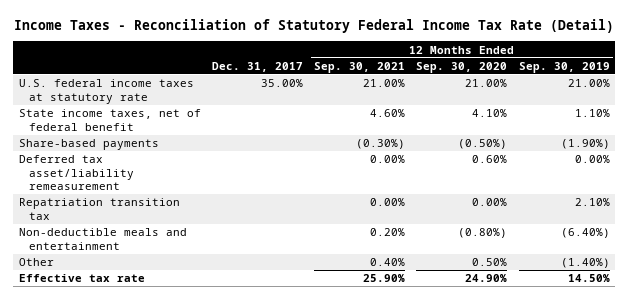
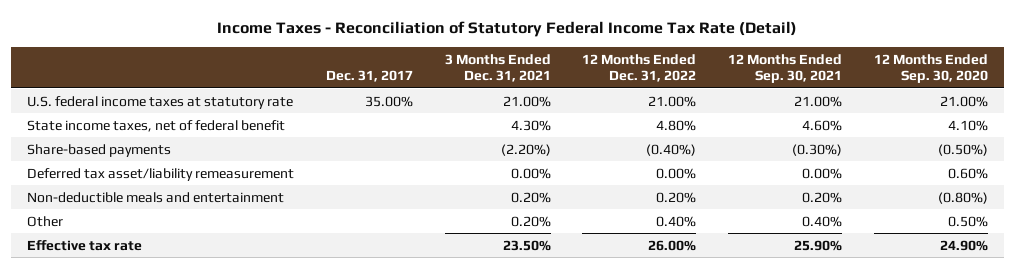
[518,61,610,73] Sep. 30, 2019 -> none
none -> [444,53,551,83] 3 Months Ended Dec. 31, 2021
none -> [582,53,697,83] 12 Months Ended Dec. 31, 2022
[18,198,180,220] Repatriation transition tax -> none

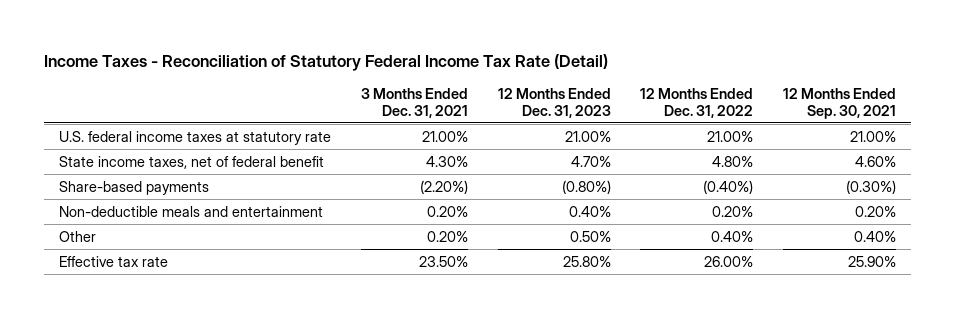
[325,70,413,83] Dec. 31, 2017 -> none
[873,53,988,84] 12 Months Ended Sep. 30, 2020 -> none
none -> [497,87,611,118] 12 Months Ended Dec. 31, 2023
[27,167,295,181] Deferred tax asset/liability remeasurement -> none

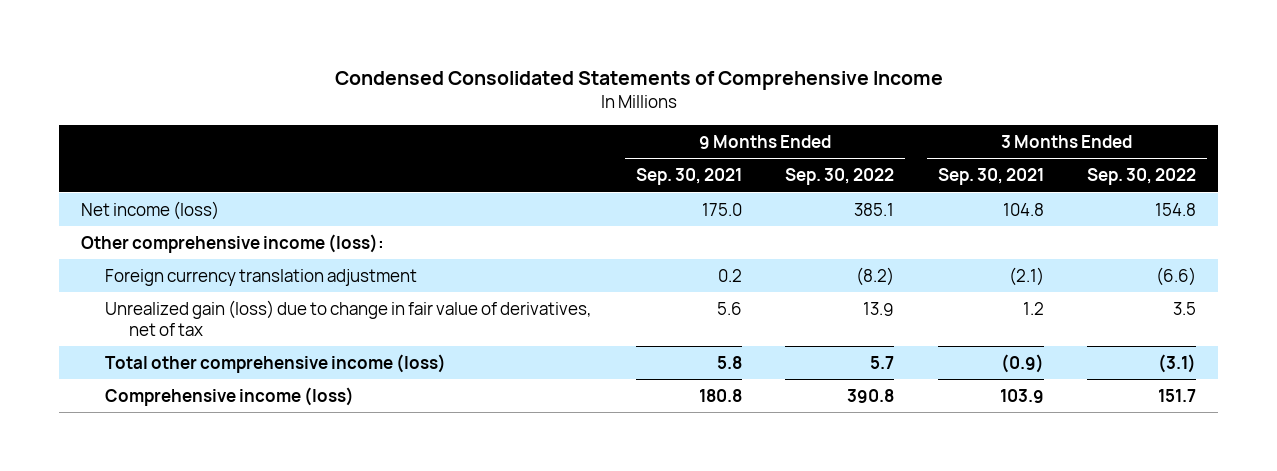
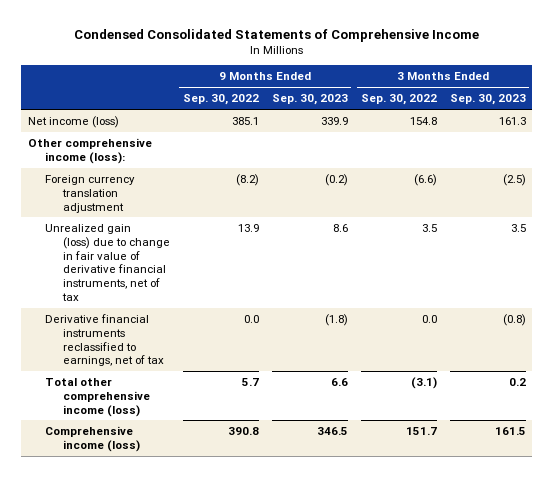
[635,168,742,186] Sep. 30, 2021 -> none
[937,168,1044,186] Sep. 30, 2021 -> none
none -> [271,94,348,106] Sep. 30, 2023
none -> [449,94,526,106] Sep. 30, 2023
[104,299,592,336] Unrealized gain (loss) due to change in fair value of derivatives, net of tax -> [45,223,170,301] Unrealized gain (loss) due to change in fair value of derivative financial instruments, net of tax
none -> [45,313,164,367] Derivative financial instruments reclassified to earnings, net of tax

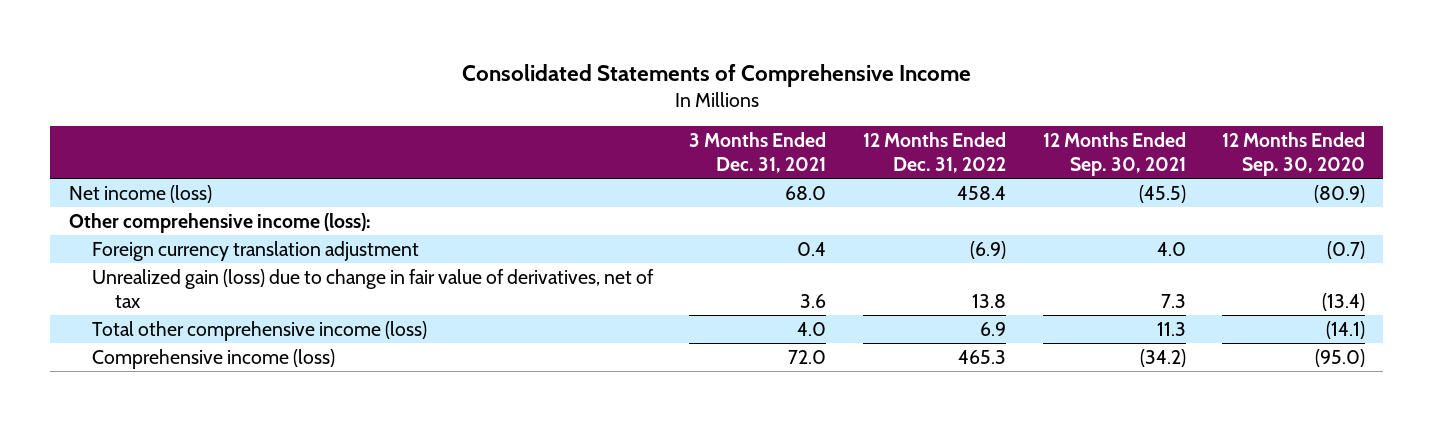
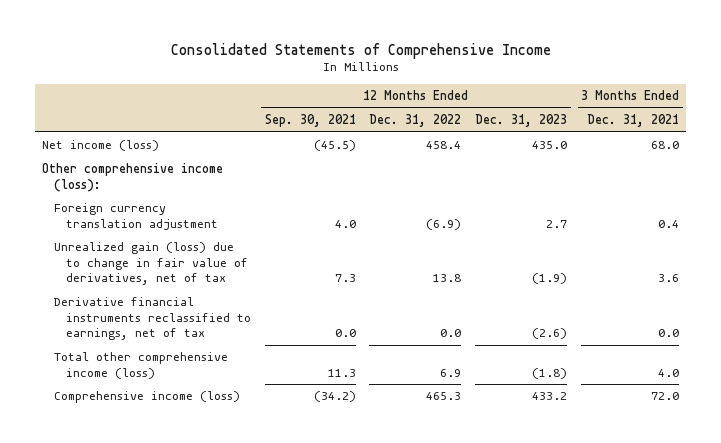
[1222,132,1366,176] 12 Months Ended Sep. 30, 2020 -> none
none -> [475,113,568,127] Dec. 31, 2023
none -> [53,297,251,340] Derivative financial instruments reclassified to earnings, net of tax

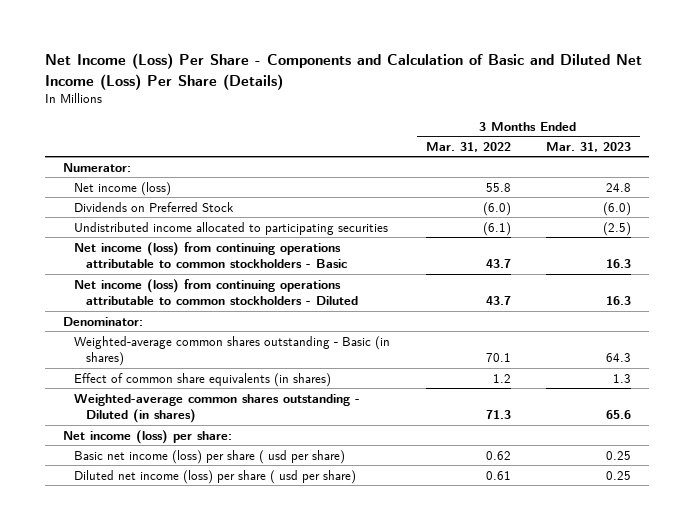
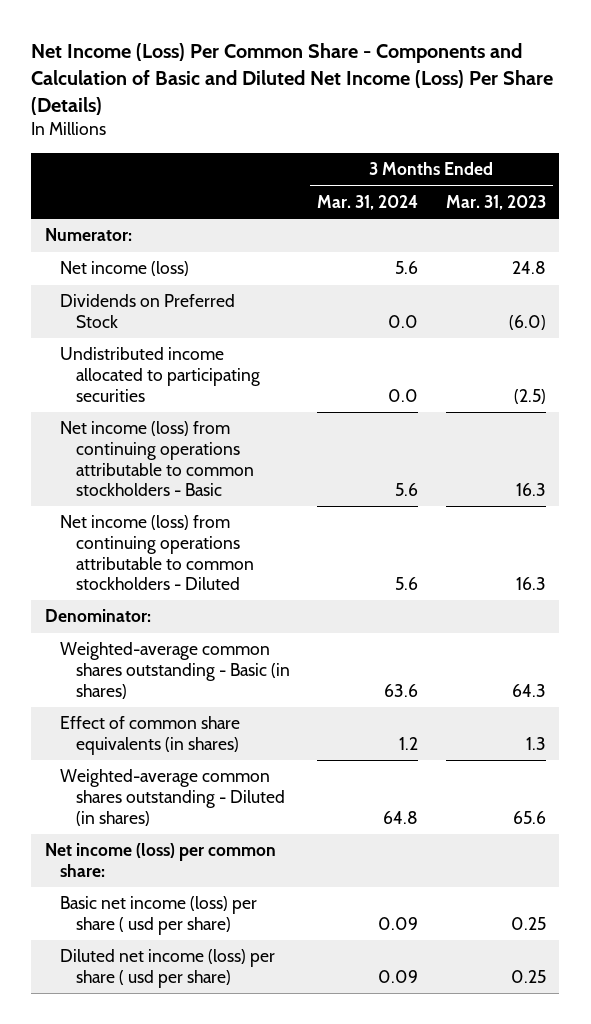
[45,53,643,90] Net Income (Loss) Per Share - Components and Calculation of Basic and Diluted Net Income (Loss) Per Share (Details) -> [31,43,554,115] Net Income (Loss) Per Common Share - Components and Calculation of Basic and Diluted Net Income (Loss) Per Share (Details)
[425,141,511,152] Mar. 31, 2022 -> none
none -> [317,195,419,211] Mar. 31, 2024
[62,429,232,444] Net income (loss) per share: -> [44,843,276,878] Net income (loss) per common share:

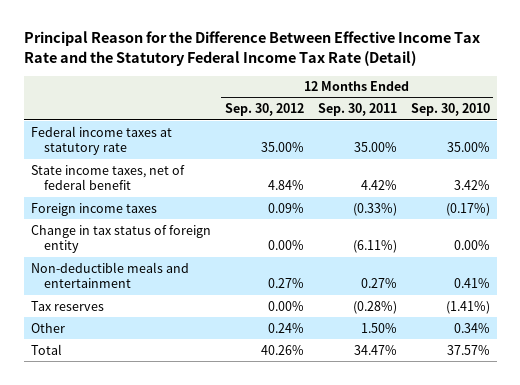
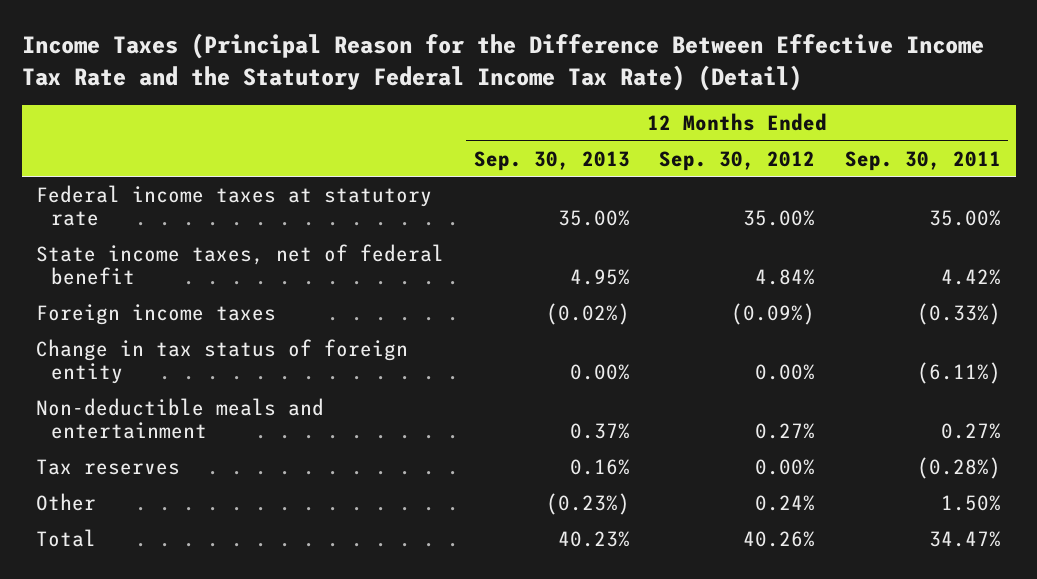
[23,31,480,67] Principal Reason for the Difference Between Effective Income Tax Rate and the Statutory Federal Income Tax Rate (Detail) -> [21,33,984,91] Income Taxes (Principal Reason for the Difference Between Effective Income Tax Rate and the Statutory Federal Income Tax Rate) (Detail)
[410,103,490,117] Sep. 30, 2010 -> none
none -> [473,150,630,171] Sep. 30, 2013
[267,202,304,213] 0.09% -> [731,302,816,325] (0.09%)

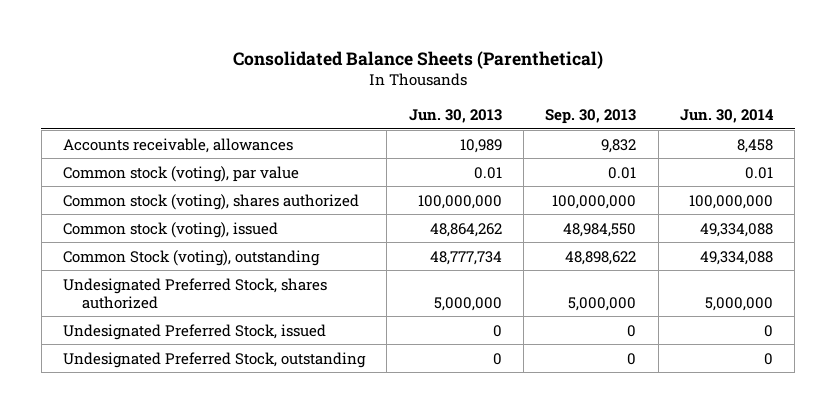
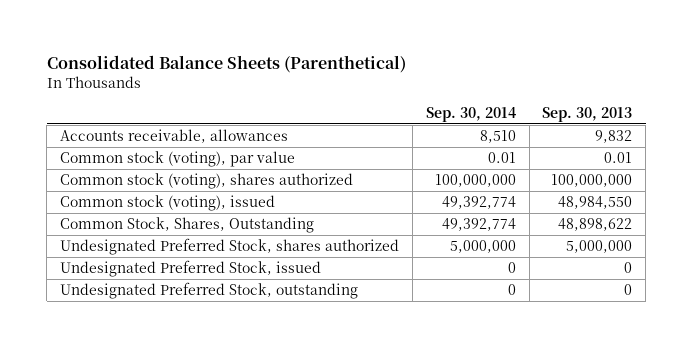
[408,109,502,124] Jun. 30, 2013 -> none
[679,109,774,124] Jun. 30, 2014 -> none
none -> [425,106,516,122] Sep. 30, 2014
[63,249,321,266] Common Stock (voting), outstanding -> [60,217,315,234] Common Stock, Shares, Outstanding

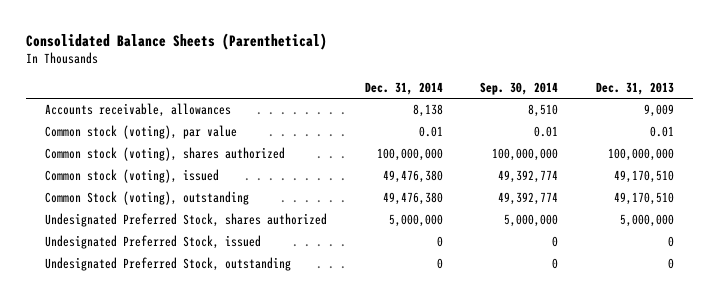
[542,106,633,122] Sep. 30, 2013 -> none
none -> [364,81,443,95] Dec. 31, 2014
none -> [595,81,674,95] Dec. 31, 2013
[60,217,315,234] Common Stock, Shares, Outstanding -> [44,191,249,206] Common Stock (voting), outstanding

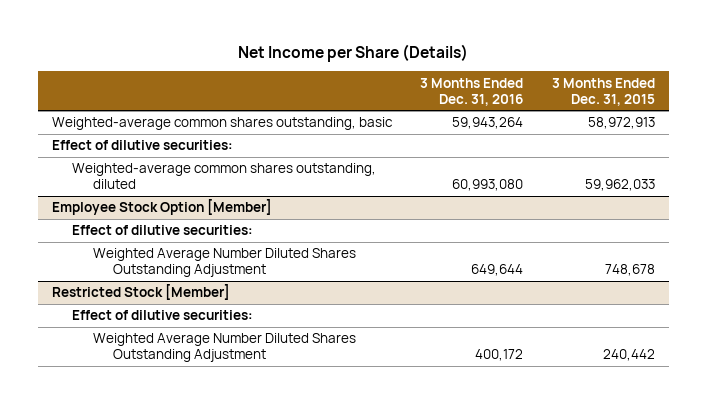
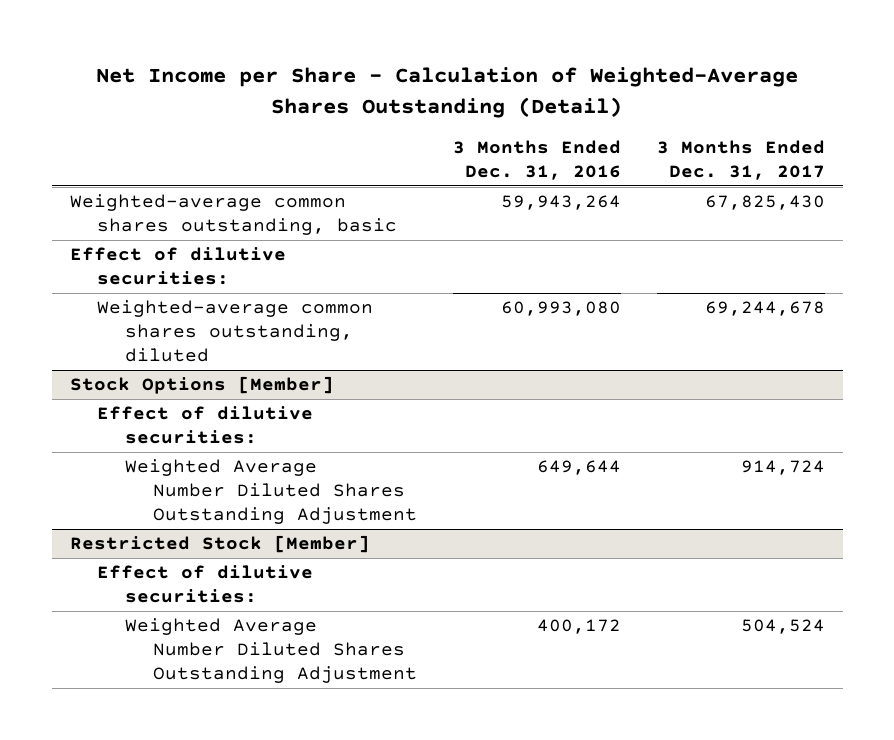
[238,44,469,63] Net Income per Share (Details) -> [96,67,799,118] Net Income per Share - Calculation of Weighted-Average Shares Outstanding (Detail)
[551,77,655,106] 3 Months Ended Dec. 31, 2015 -> none
none -> [656,139,825,180] 3 Months Ended Dec. 31, 2017
[51,199,272,216] Employee Stock Option [Member] -> [69,376,334,395] Stock Options [Member]

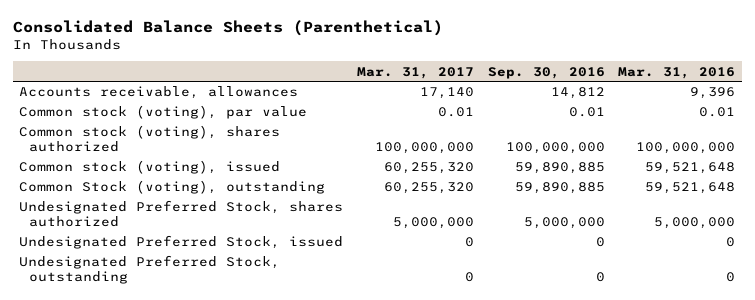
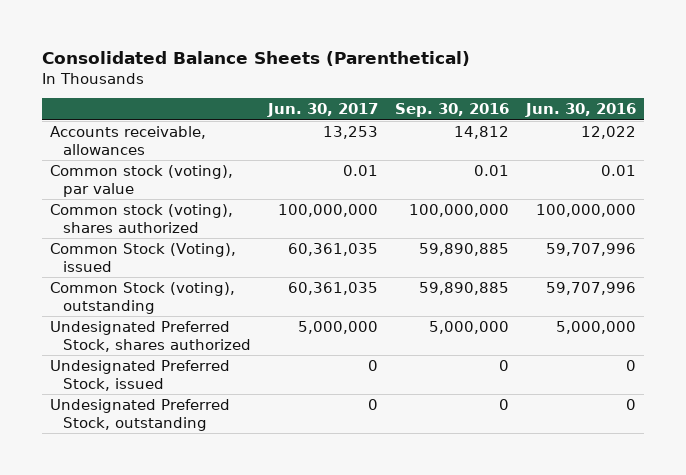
[357,66,475,79] Mar. 31, 2017 -> none
[618,66,736,79] Mar. 31, 2016 -> none
none -> [266,103,378,118] Jun. 30, 2017
none -> [524,103,636,118] Jun. 30, 2016
[19,160,281,175] Common stock (voting), issued -> [50,243,237,272] Common Stock (Voting), issued

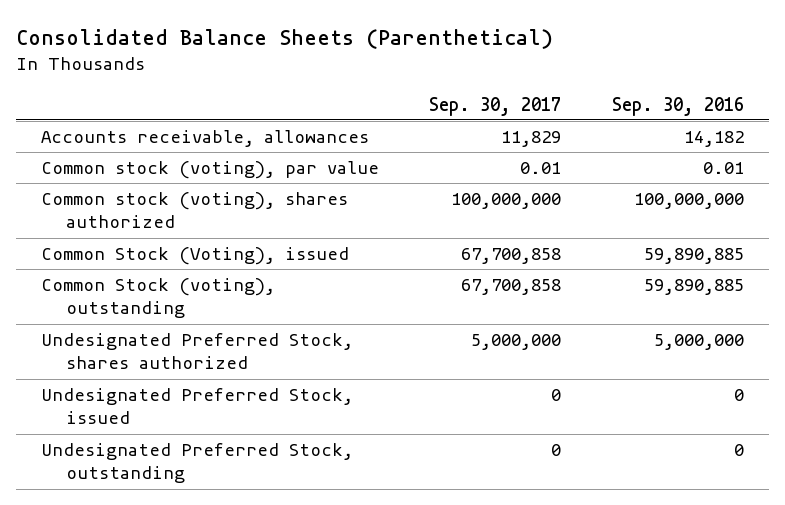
[266,103,378,118] Jun. 30, 2017 -> none
[524,103,636,118] Jun. 30, 2016 -> none
none -> [429,96,562,116] Sep. 30, 2017
[453,126,509,140] 14,812 -> [683,131,744,148] 14,182

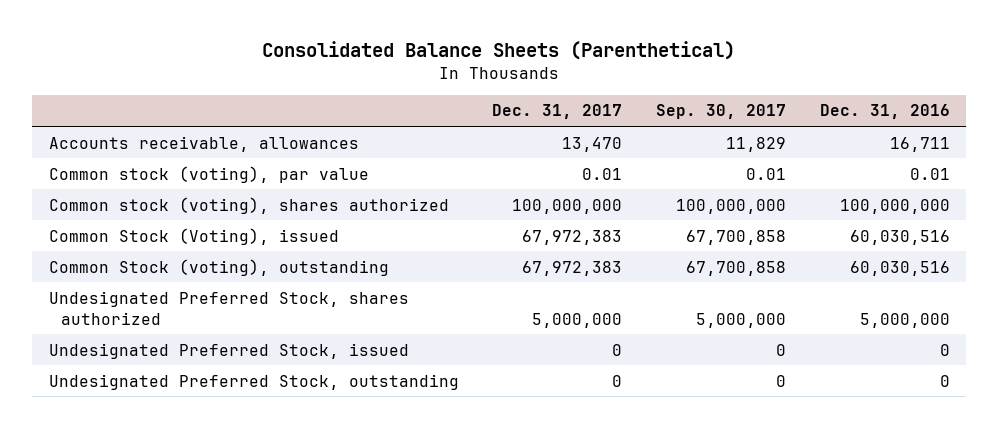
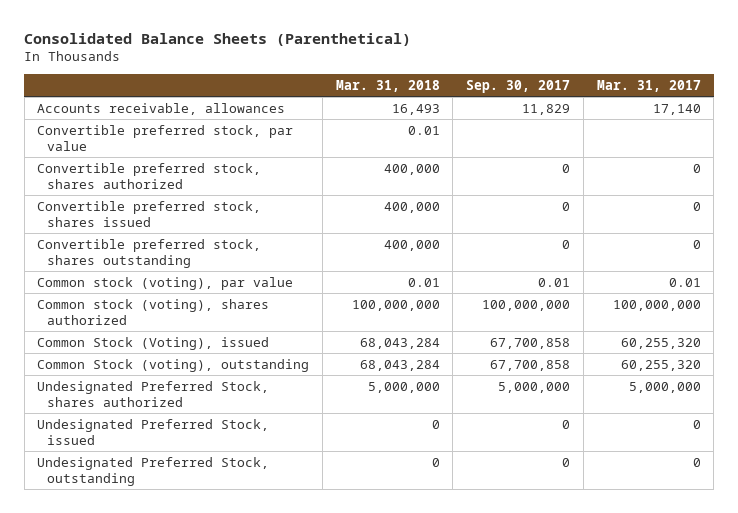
[492,104,623,120] Dec. 31, 2017 -> none
[819,104,950,120] Dec. 31, 2016 -> none
none -> [335,79,440,92] Mar. 31, 2018
none -> [596,79,701,92] Mar. 31, 2017
none -> [37,124,294,151] Convertible preferred stock, par value
none -> [37,162,262,189] Convertible preferred stock, shares authorized
none -> [37,200,262,227] Convertible preferred stock, shares issued
none -> [37,238,262,268] Convertible preferred stock, shares outstanding

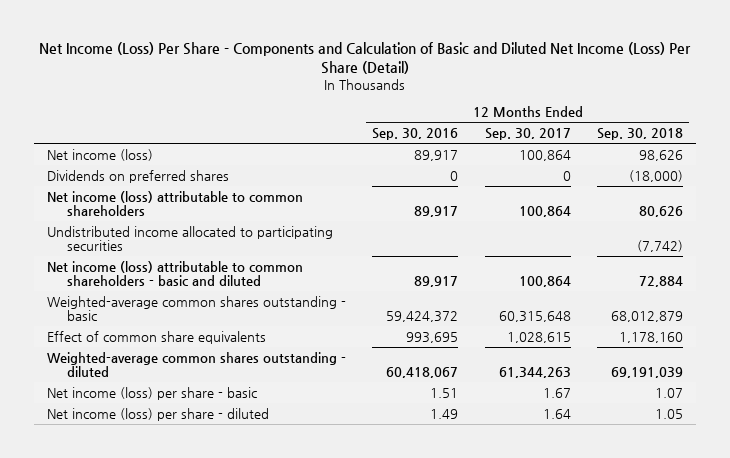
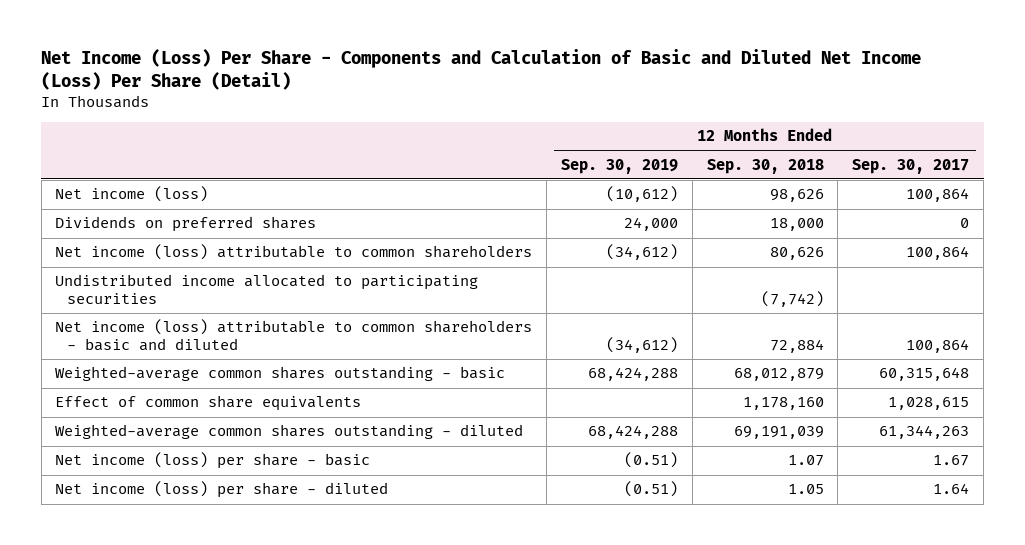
[372,127,459,140] Sep. 30, 2016 -> none
none -> [561,158,679,174] Sep. 30, 2019
[628,169,683,182] (18,000) -> [769,218,824,232] 18,000

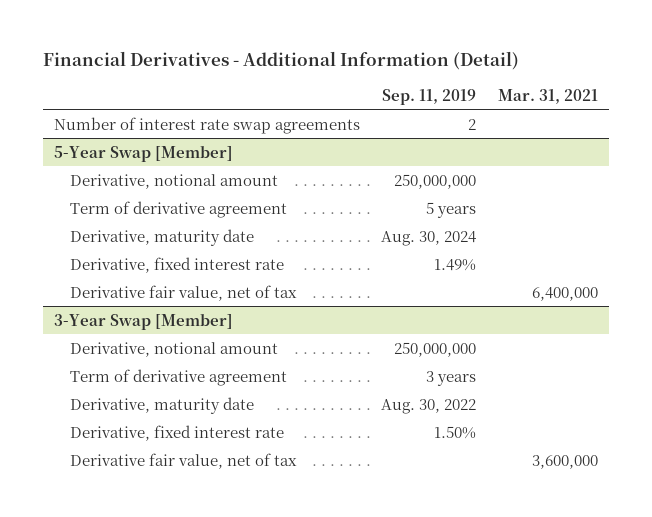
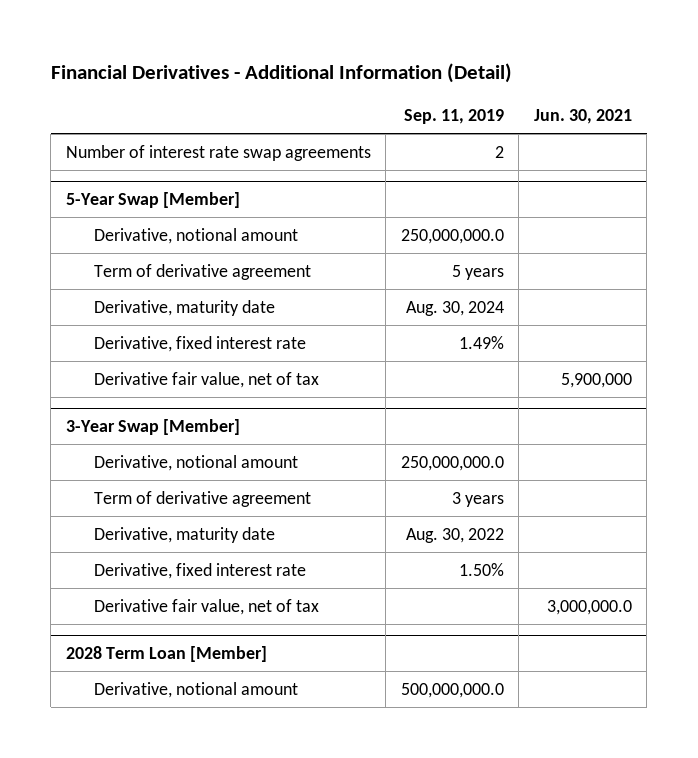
[497,88,598,104] Mar. 31, 2021 -> none
none -> [533,109,632,125] Jun. 30, 2021
[394,173,477,189] 250,000,000 -> [400,228,504,244] 250,000,000.0
[394,341,477,357] 250,000,000 -> [400,455,504,471] 250,000,000.0
none -> [65,646,267,663] 2028 Term Loan [Member]
none -> [93,681,298,698] Derivative, notional amount

